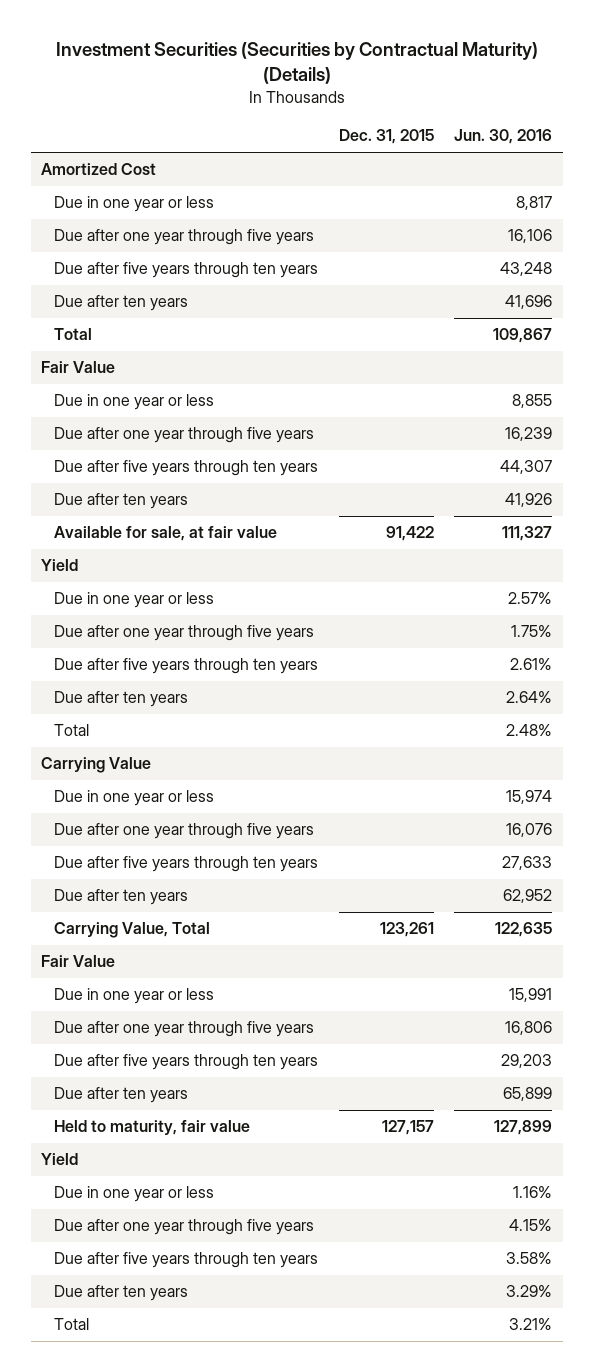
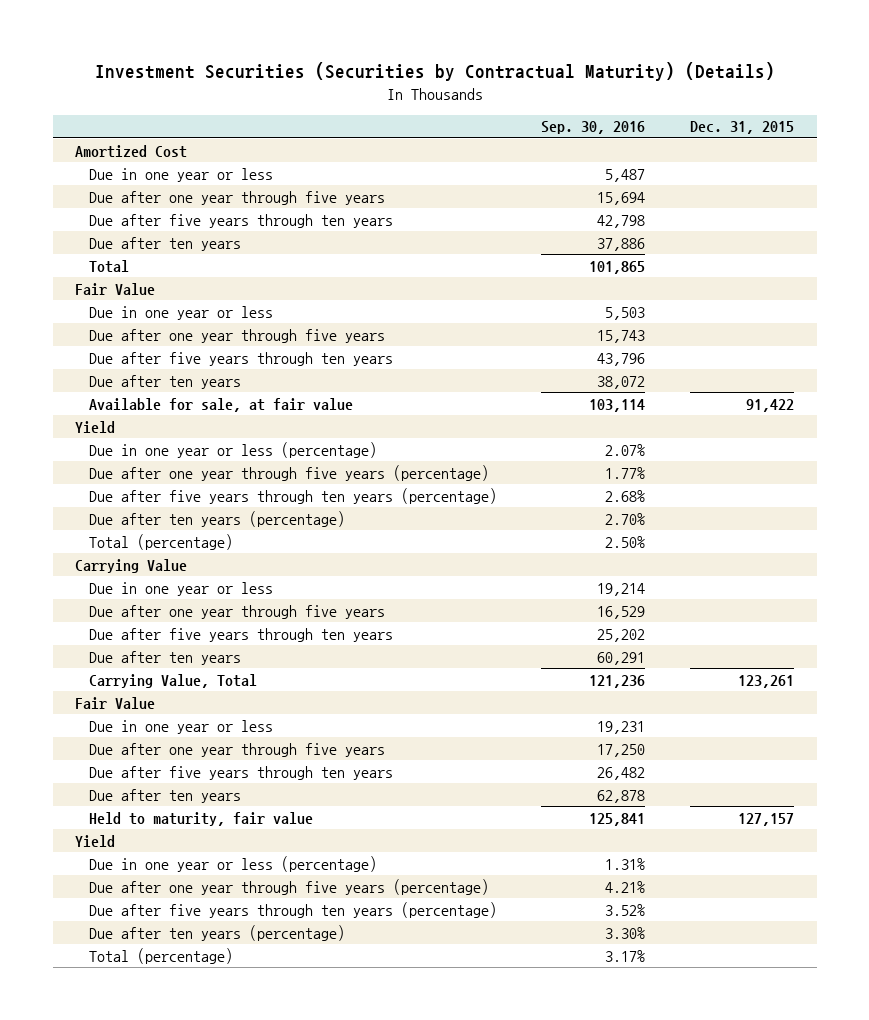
[454,129,553,145] Jun. 30, 2016 -> none
none -> [541,121,646,135] Sep. 30, 2016
[54,592,215,609] Due in one year or less -> [88,441,377,458] Due in one year or less (percentage)
[54,625,315,642] Due after one year through five years -> [88,464,489,481] Due after one year through five years (percentage)
[54,658,319,675] Due after five years through ten years -> [88,487,497,504] Due after five years through ten years (percentage)
[54,691,189,708] Due after ten years -> [88,510,345,527] Due after ten years (percentage)
[54,724,90,737] Total -> [88,533,233,550] Total (percentage)
[54,1186,215,1203] Due in one year or less -> [88,855,377,872] Due in one year or less (percentage)
[54,1219,315,1236] Due after one year through five years -> [88,878,489,895] Due after one year through five years (percentage)
[54,1252,319,1269] Due after five years through ten years -> [88,901,497,918] Due after five years through ten years (percentage)
[54,1285,189,1302] Due after ten years -> [88,924,345,941] Due after ten years (percentage)
[54,1318,90,1331] Total -> [88,947,233,964] Total (percentage)

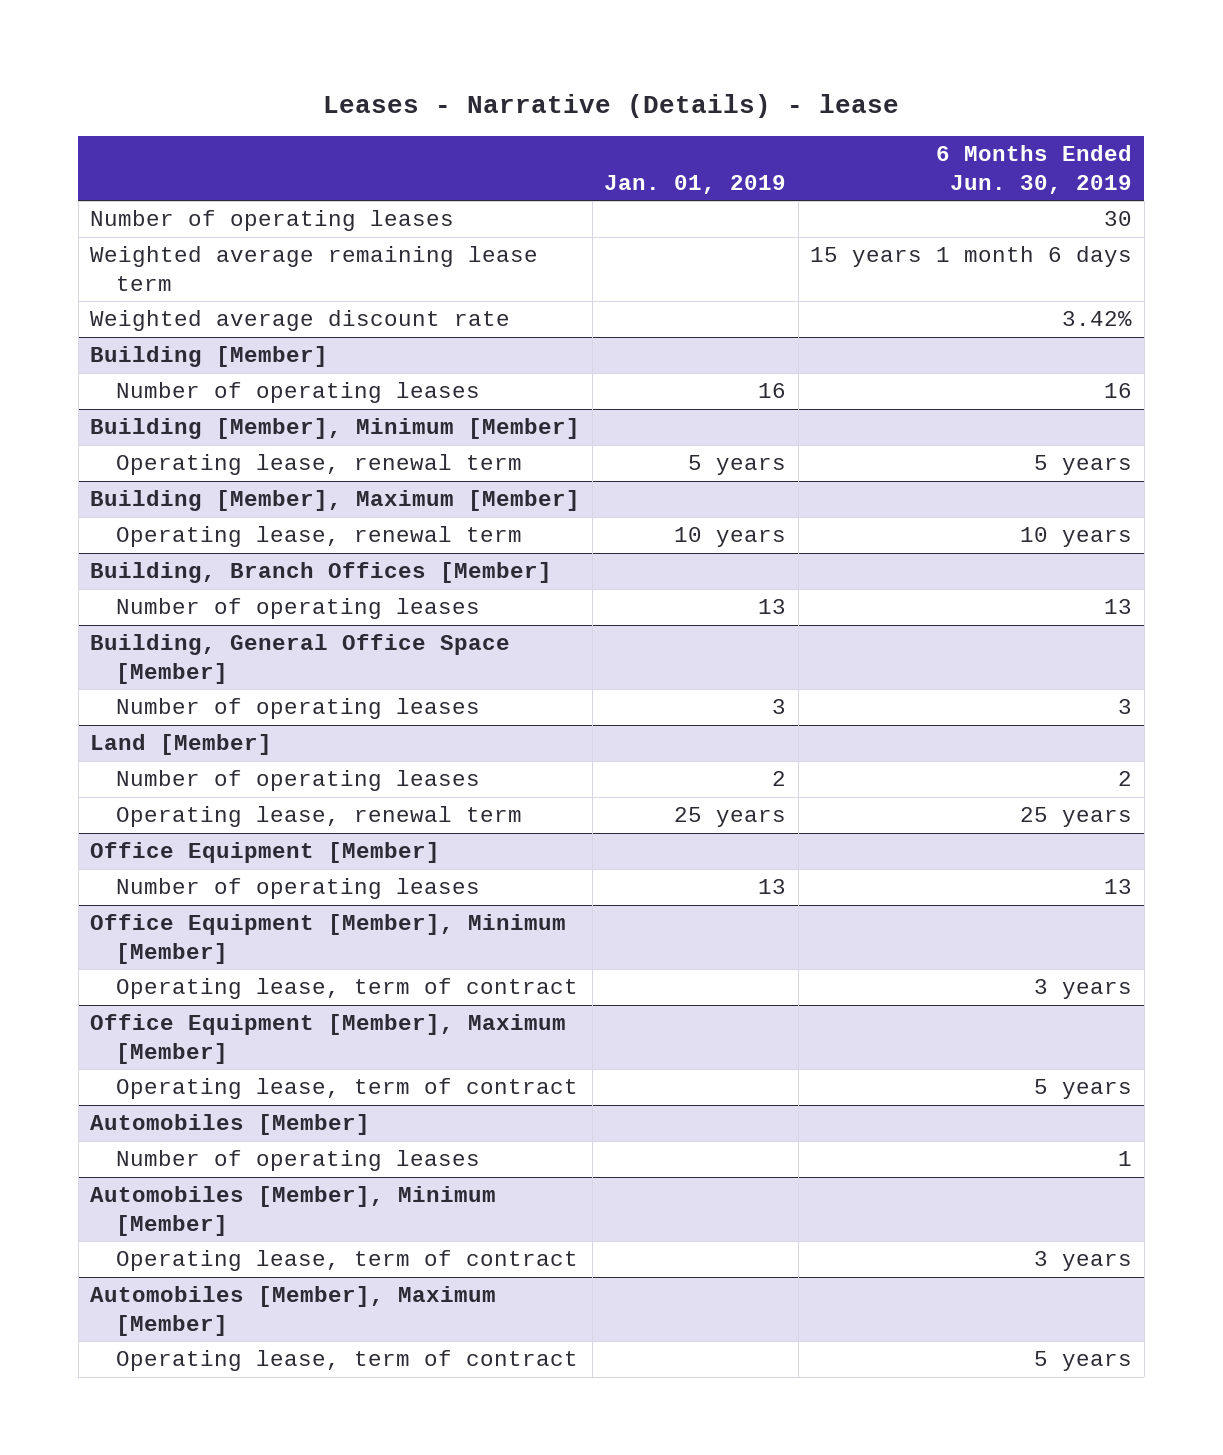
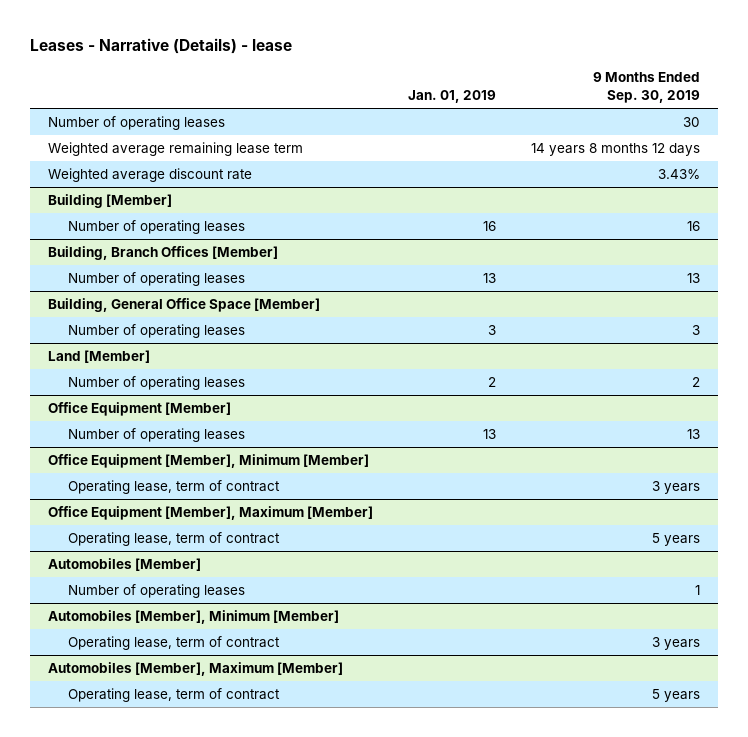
[936,145,1133,194] 6 Months Ended Jun. 30, 2019 -> none
none -> [593,72,701,103] 9 Months Ended Sep. 30, 2019
[90,418,581,440] Building [Member], Minimum [Member] -> none
[116,454,523,476] Operating lease, renewal term -> none
[90,490,581,512] Building [Member], Maximum [Member] -> none
[116,526,523,548] Operating lease, renewal term -> none
[116,806,523,828] Operating lease, renewal term -> none

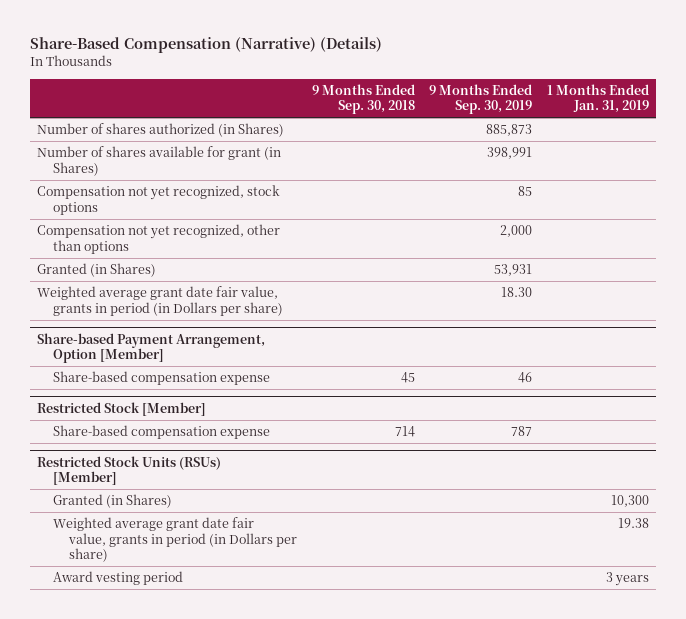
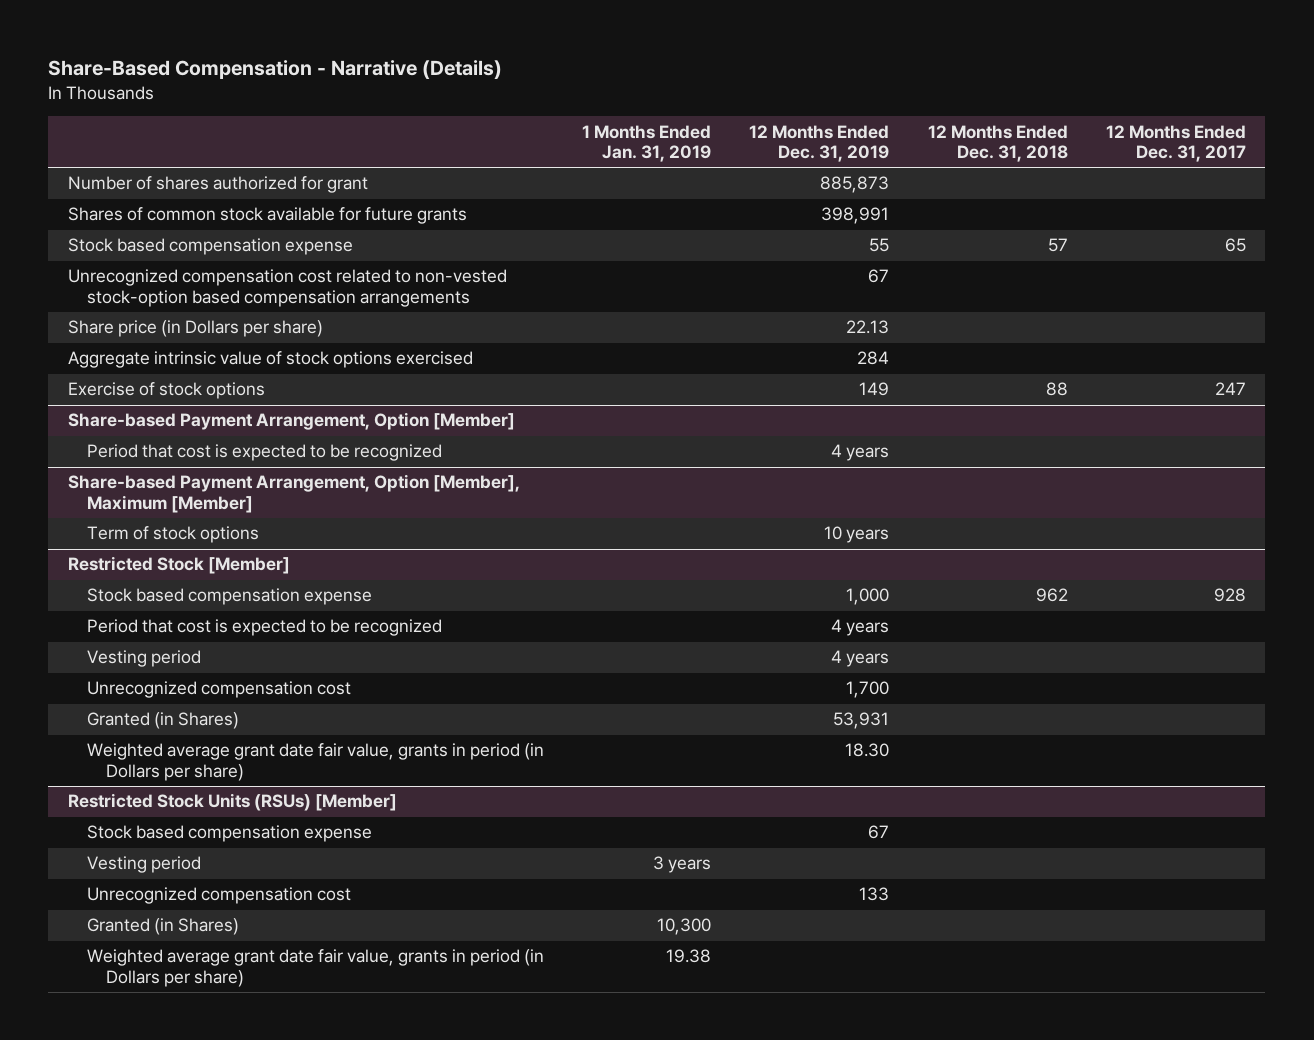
[30,37,383,54] Share-Based Compensation (Narrative) (Details) -> [48,60,503,80] Share-Based Compensation - Narrative (Details)
[311,83,415,115] 9 Months Ended Sep. 30, 2018 -> none
[429,83,533,115] 9 Months Ended Sep. 30, 2019 -> none
none -> [749,124,890,163] 12 Months Ended Dec. 31, 2019
none -> [927,124,1068,163] 12 Months Ended Dec. 31, 2018
none -> [1105,124,1246,163] 12 Months Ended Dec. 31, 2017
[37,224,281,254] Compensation not yet recognized, other than options -> none
[37,263,157,278] Granted (in Shares) -> none
[37,286,284,316] Weighted average grant date fair value, grants in period (in Dollars per share) -> none
[37,123,285,138] Number of shares authorized (in Shares) -> [67,176,368,194] Number of shares authorized for grant
[37,146,282,176] Number of shares available for grant (in Shares) -> [67,207,467,225] Shares of common stock available for future grants
none -> [67,238,353,256] Stock based compensation expense
[37,185,281,215] Compensation not yet recognized, stock options -> [67,269,507,308] Unrecognized compensation cost related to non-vested stock-option based compensation arrangements
none -> [67,320,323,338] Share price (in Dollars per share)
none -> [67,351,473,369] Aggregate intrinsic value of stock options exercised
none -> [67,382,265,400] Exercise of stock options
[53,371,271,386] Share-based compensation expense -> none
none -> [86,444,442,462] Period that cost is expected to be recognized
none -> [67,474,520,514] Share-based Payment Arrangement, Option [Member], Maximum [Member]
none -> [86,526,259,544] Term of stock options
[53,425,271,440] Share-based compensation expense -> [86,588,372,606] Stock based compensation expense
none -> [86,619,442,637] Period that cost is expected to be recognized
none -> [86,650,201,668] Vesting period
none -> [86,681,351,699] Unrecognized compensation cost
none -> [86,712,239,730] Granted (in Shares)
none -> [86,743,544,782] Weighted average grant date fair value, grants in period (in Dollars per share)
none -> [86,825,372,843] Stock based compensation expense
none -> [86,856,201,874] Vesting period
none -> [86,887,351,905] Unrecognized compensation cost
[53,571,184,586] Award vesting period -> none

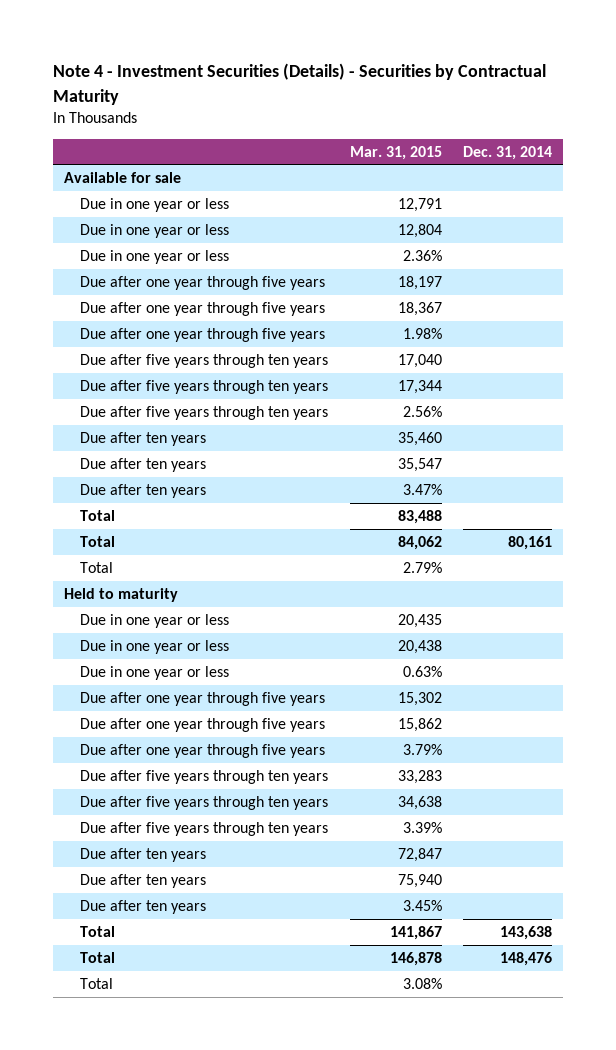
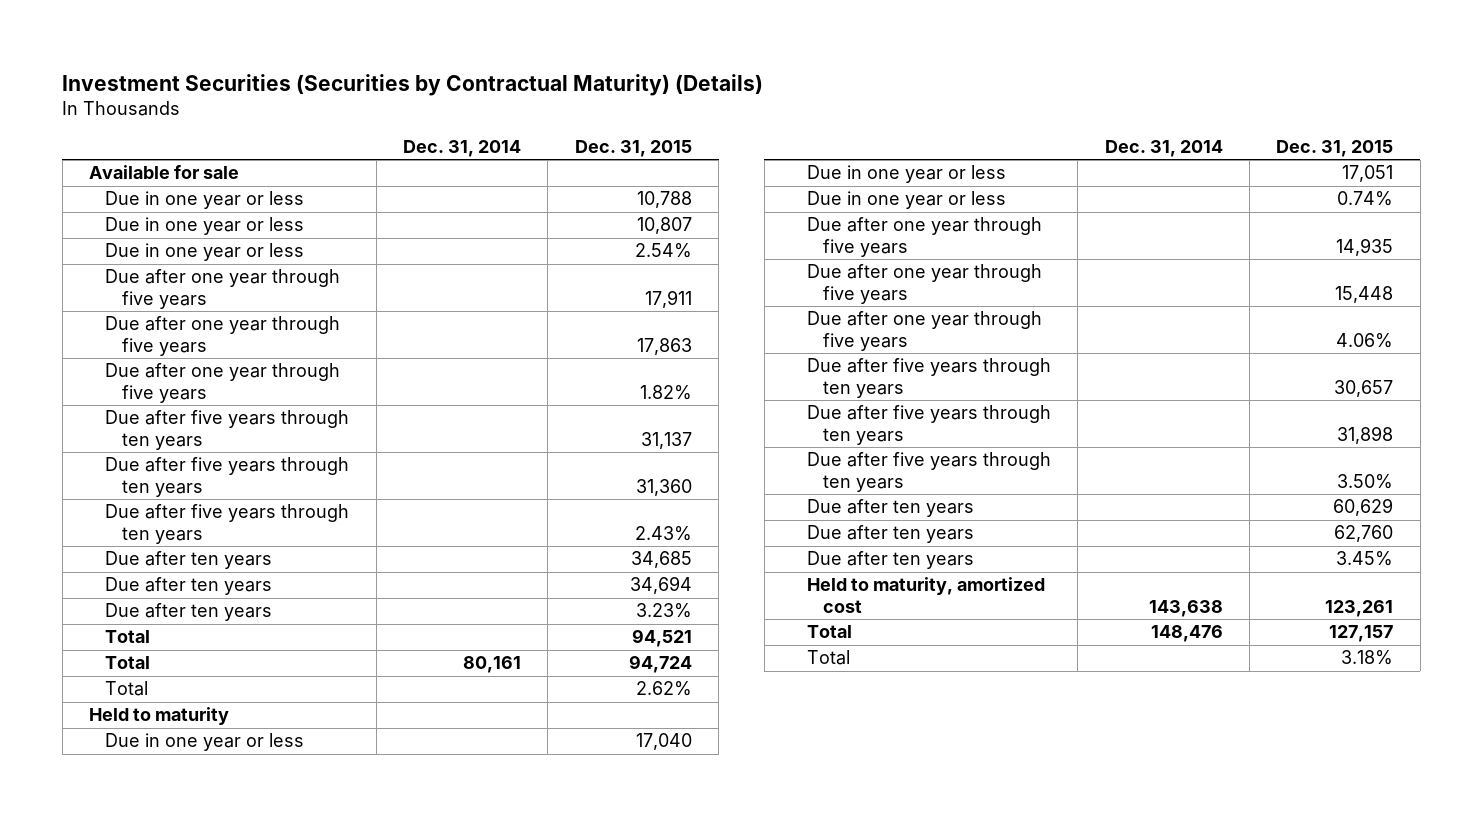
[52,63,546,105] Note 4 - Investment Securities (Details) - Securities by Contractual Maturity -> [62,73,764,96] Investment Securities (Securities by Contractual Maturity) (Details)
[349,145,442,160] Mar. 31, 2015 -> none
none -> [574,139,692,157] Dec. 31, 2015
[79,925,115,937] Total -> [807,577,1046,613] Held to maturity, amortized cost

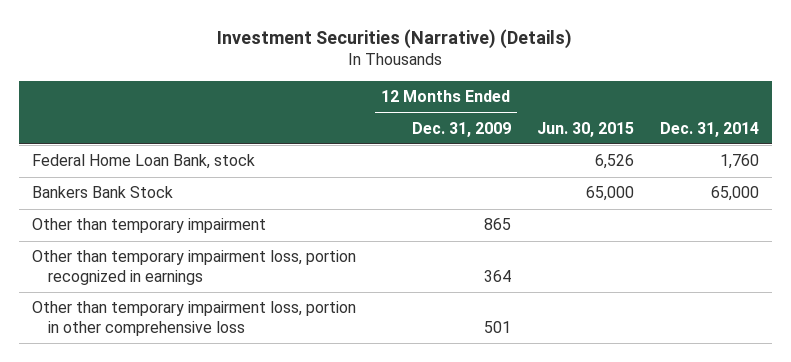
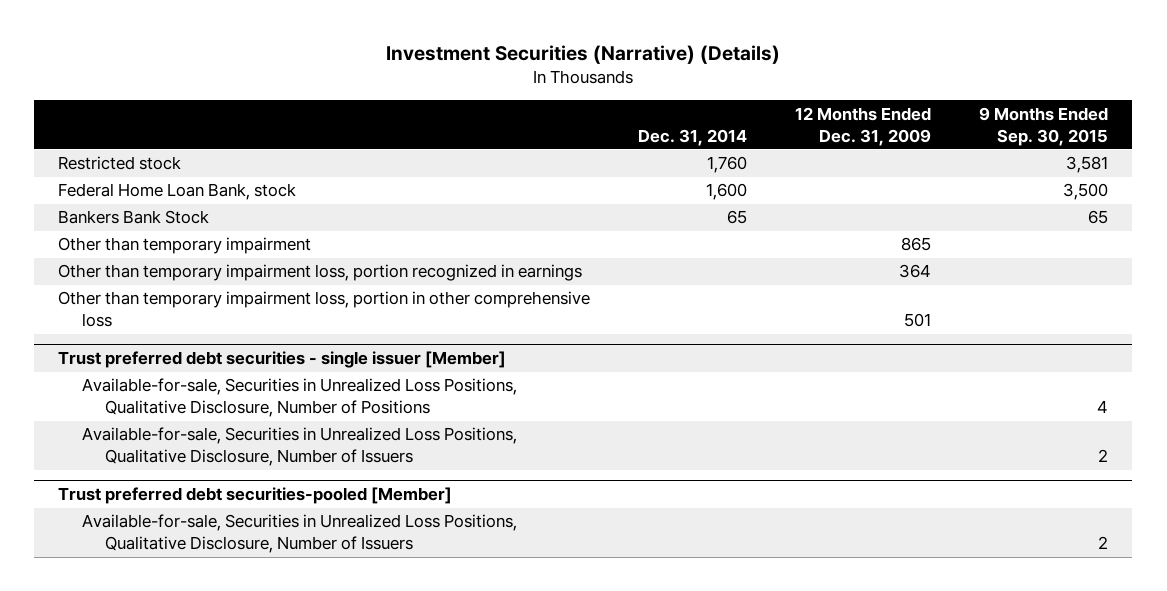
[536,121,634,137] Jun. 30, 2015 -> none
none -> [979,106,1109,146] 9 Months Ended Sep. 30, 2015
none -> [58,156,182,171] Restricted stock
[719,154,759,170] 1,760 -> [706,183,748,201] 1,600
[710,186,759,202] 65,000 -> [727,210,748,225] 65
none -> [58,351,507,369] Trust preferred debt securities - single issuer [Member]
none -> [81,378,517,418] Available-for-sale, Securities in Unrealized Loss Positions, Qualitative Disclosure, Number of Positions
none -> [81,427,517,467] Available-for-sale, Securities in Unrealized Loss Positions, Qualitative Disclosure, Number of Issuers
none -> [58,487,453,505] Trust preferred debt securities-pooled [Member]
none -> [81,514,517,554] Available-for-sale, Securities in Unrealized Loss Positions, Qualitative Disclosure, Number of Issuers

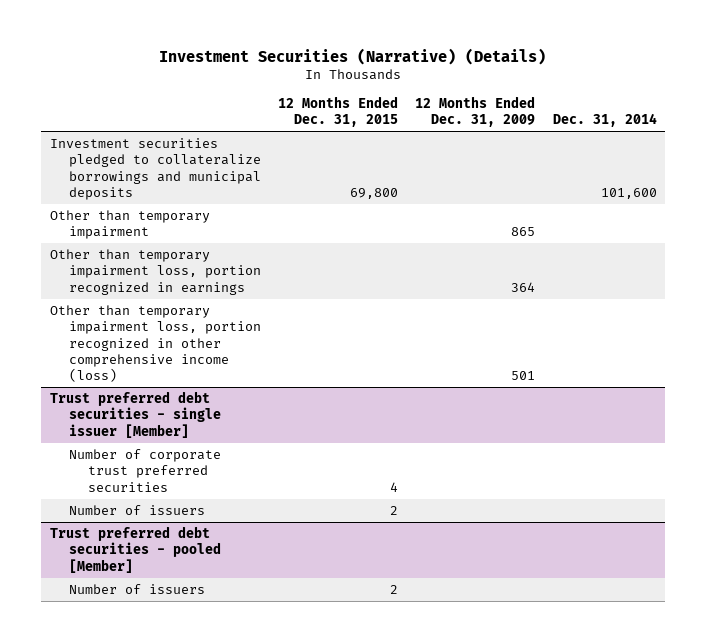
[979,106,1109,146] 9 Months Ended Sep. 30, 2015 -> none
none -> [278,96,399,128] 12 Months Ended Dec. 31, 2015
[58,156,182,171] Restricted stock -> none
[58,183,297,201] Federal Home Loan Bank, stock -> none
[58,210,210,225] Bankers Bank Stock -> none
none -> [49,138,261,201] Investment securities pledged to collateralize borrowings and municipal deposits
[58,291,591,328] Other than temporary impairment loss, portion in other comprehensive loss -> [49,305,261,383] Other than temporary impairment loss, portion recognized in other comprehensive income (loss)
[81,378,517,418] Available-for-sale, Securities in Unrealized Loss Positions, Qualitative Disclosure, Number of Positions -> [68,449,221,492] Number of corporate trust preferred securities
[81,427,517,467] Available-for-sale, Securities in Unrealized Loss Positions, Qualitative Disclosure, Number of Issuers -> [68,505,205,516] Number of issuers
[58,487,453,505] Trust preferred debt securities-pooled [Member] -> [49,526,221,573] Trust preferred debt securities - pooled [Member]
[81,514,517,554] Available-for-sale, Securities in Unrealized Loss Positions, Qualitative Disclosure, Number of Issuers -> [68,584,205,595] Number of issuers

